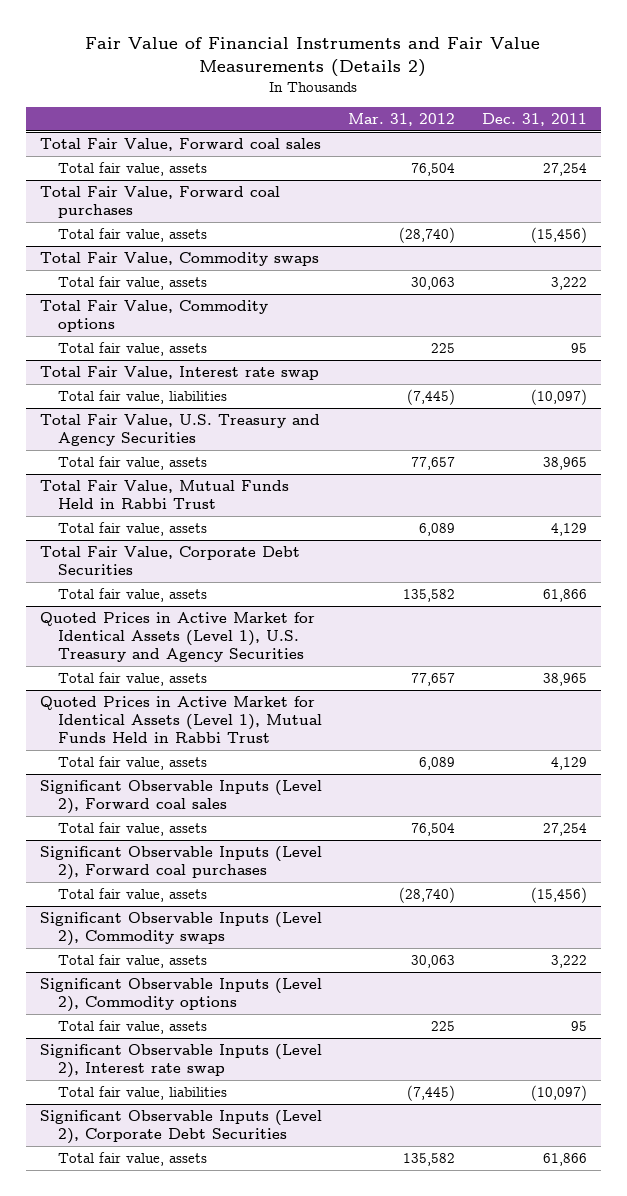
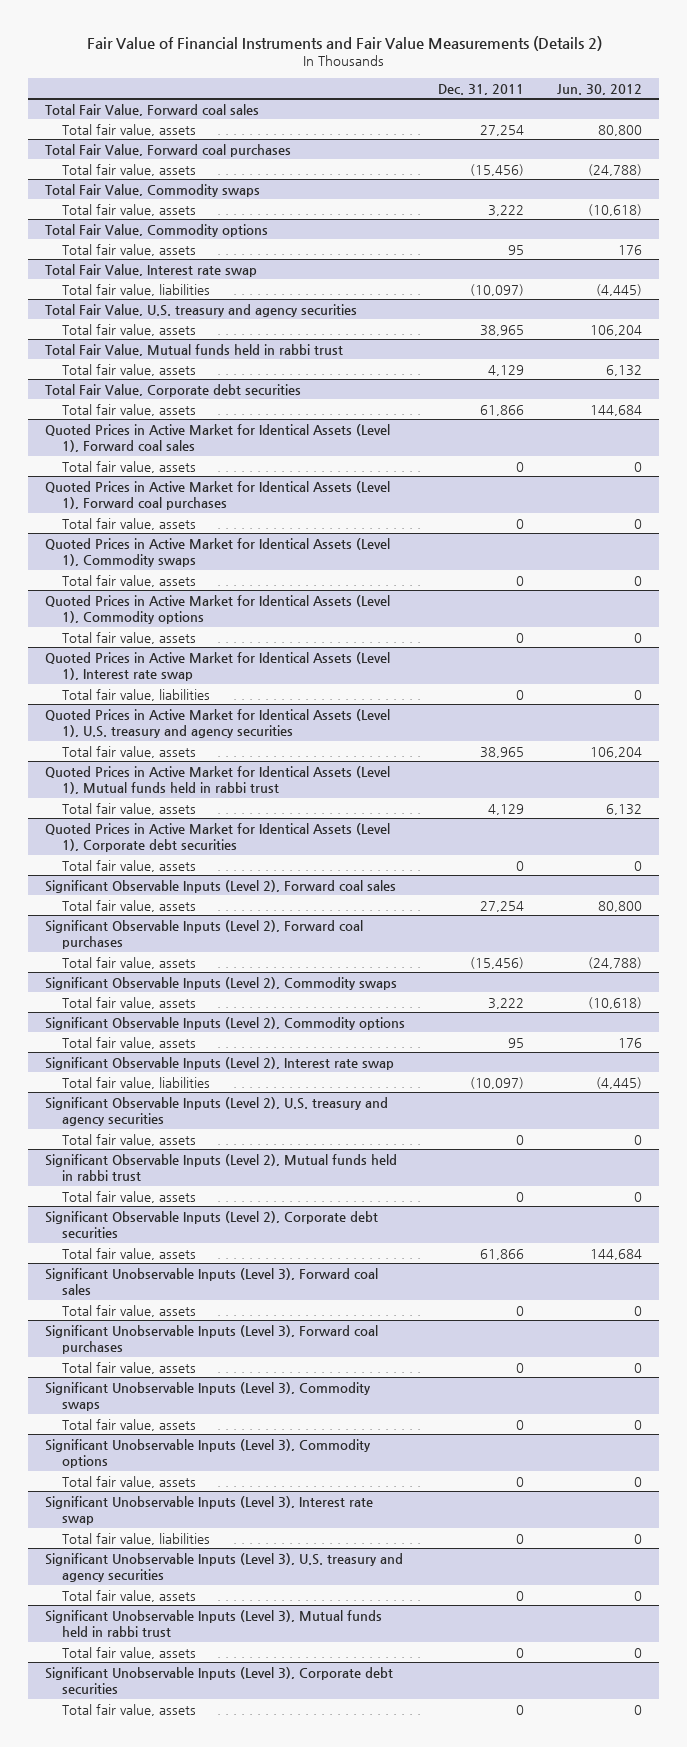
[348,112,456,126] Mar. 31, 2012 -> none
none -> [557,83,643,95] Jun. 30, 2012
[39,414,320,446] Total Fair Value, U.S. Treasury and Agency Securities -> [44,303,357,317] Total Fair Value, U.S. treasury and agency securities
[39,480,289,509] Total Fair Value, Mutual Funds Held in Rabbi Trust -> [44,343,343,356] Total Fair Value, Mutual funds held in rabbi trust
[39,546,300,575] Total Fair Value, Corporate Debt Securities -> [44,383,301,397] Total Fair Value, Corporate debt securities
none -> [44,423,390,453] Quoted Prices in Active Market for Identical Assets (Level 1), Forward coal sales
none -> [62,460,197,473] Total fair value, assets
none -> [44,480,390,511] Quoted Prices in Active Market for Identical Assets (Level 1), Forward coal purchases
none -> [62,517,197,530] Total fair value, assets
none -> [44,537,390,568] Quoted Prices in Active Market for Identical Assets (Level 1), Commodity swaps
none -> [62,574,197,587] Total fair value, assets
none -> [44,594,390,625] Quoted Prices in Active Market for Identical Assets (Level 1), Commodity options
none -> [62,631,197,644] Total fair value, assets
none -> [44,651,390,682] Quoted Prices in Active Market for Identical Assets (Level 1), Interest rate swap
none -> [62,688,211,701] Total fair value, liabilities
[39,612,315,662] Quoted Prices in Active Market for Identical Assets (Level 1), U.S. Treasury and Agency Securities -> [44,708,390,739] Quoted Prices in Active Market for Identical Assets (Level 1), U.S. treasury and agency securities
[39,696,322,743] Quoted Prices in Active Market for Identical Assets (Level 1), Mutual Funds Held in Rabbi Trust -> [44,765,390,795] Quoted Prices in Active Market for Identical Assets (Level 1), Mutual funds held in rabbi trust
none -> [44,822,390,853] Quoted Prices in Active Market for Identical Assets (Level 1), Corporate debt securities
none -> [62,859,197,872] Total fair value, assets
none -> [44,1096,388,1127] Significant Observable Inputs (Level 2), U.S. treasury and agency securities
none -> [62,1133,197,1146] Total fair value, assets
none -> [44,1153,397,1182] Significant Observable Inputs (Level 2), Mutual funds held in rabbi trust
none -> [62,1190,197,1203] Total fair value, assets
[39,1110,322,1144] Significant Observable Inputs (Level 2), Corporate Debt Securities -> [44,1210,378,1239] Significant Observable Inputs (Level 2), Corporate debt securities
none -> [44,1267,378,1296] Significant Unobservable Inputs (Level 3), Forward coal sales
none -> [62,1304,197,1317] Total fair value, assets
none -> [44,1324,378,1355] Significant Unobservable Inputs (Level 3), Forward coal purchases
none -> [62,1361,197,1374] Total fair value, assets
none -> [44,1381,371,1412] Significant Unobservable Inputs (Level 3), Commodity swaps
none -> [62,1418,197,1431] Total fair value, assets
none -> [44,1438,371,1469] Significant Unobservable Inputs (Level 3), Commodity options
none -> [62,1475,197,1488] Total fair value, assets
none -> [44,1495,373,1526] Significant Unobservable Inputs (Level 3), Interest rate swap
none -> [62,1532,211,1545] Total fair value, liabilities
none -> [44,1552,403,1583] Significant Unobservable Inputs (Level 3), U.S. treasury and agency securities
none -> [62,1589,197,1602] Total fair value, assets
none -> [44,1609,382,1638] Significant Unobservable Inputs (Level 3), Mutual funds held in rabbi trust
none -> [62,1646,197,1659] Total fair value, assets
none -> [44,1666,393,1695] Significant Unobservable Inputs (Level 3), Corporate debt securities
none -> [62,1703,197,1716] Total fair value, assets

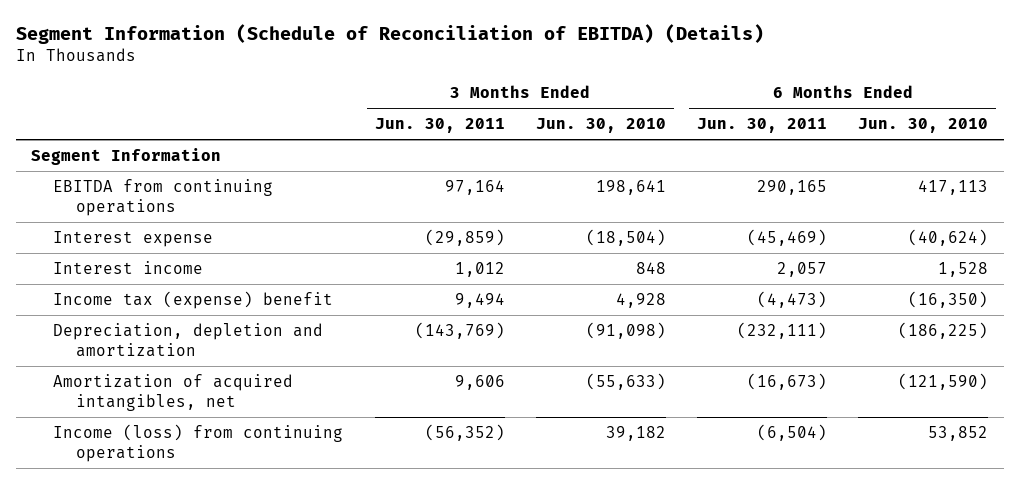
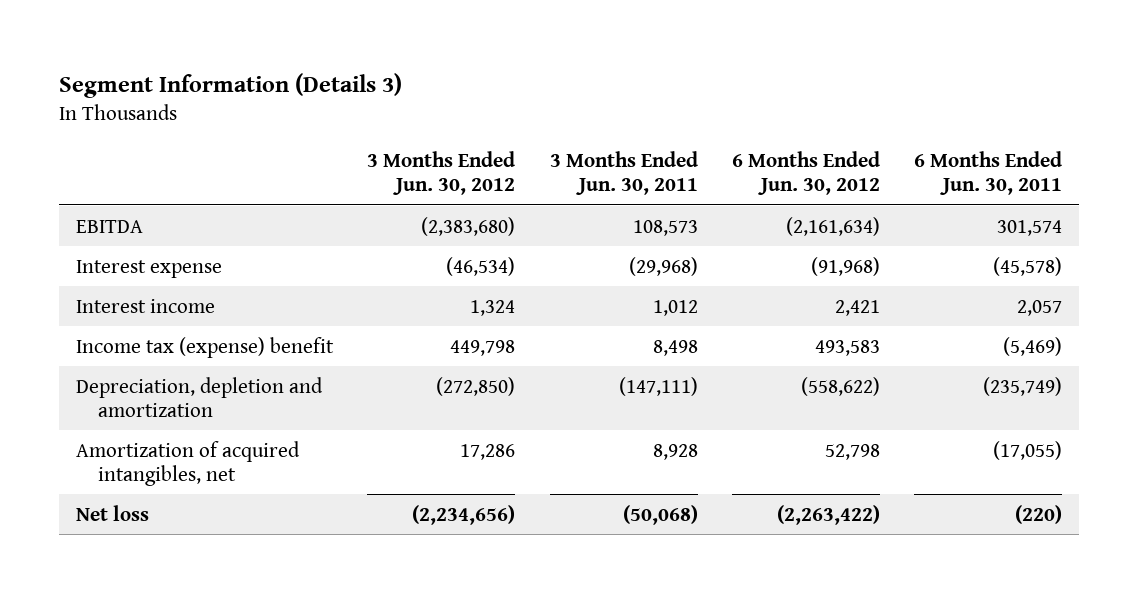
[15,24,764,45] Segment Information (Schedule of Reconciliation of EBITDA) (Details) -> [59,72,403,98] Segment Information (Details 3)
[535,118,666,134] Jun. 30, 2010 -> none
[858,118,989,134] Jun. 30, 2010 -> none
none -> [367,150,516,196] 3 Months Ended Jun. 30, 2012
none -> [731,150,880,196] 6 Months Ended Jun. 30, 2012
[31,148,222,166] Segment Information -> none
[53,179,274,217] EBITDA from continuing operations -> [76,219,144,233] EBITDA
[444,180,505,196] 97,164 -> [632,219,698,236] 108,573
[756,180,827,196] 290,165 -> [996,219,1062,236] 301,574
[424,229,505,247] (29,859) -> [628,256,698,276] (29,968)
[746,229,827,247] (45,469) -> [992,256,1062,276] (45,578)
[53,424,344,463] Income (loss) from continuing operations -> none
[454,293,505,309] 9,494 -> [652,339,698,356] 8,498
[756,291,827,309] (4,473) -> [1002,336,1062,356] (5,469)
[414,322,505,340] (143,769) -> [618,376,698,396] (147,111)
[736,322,827,340] (232,111) -> [982,376,1062,396] (235,749)
[454,375,505,391] 9,606 -> [652,443,698,460] 8,928
[746,373,827,391] (16,673) -> [992,440,1062,460] (17,055)
none -> [76,504,150,521] Net loss

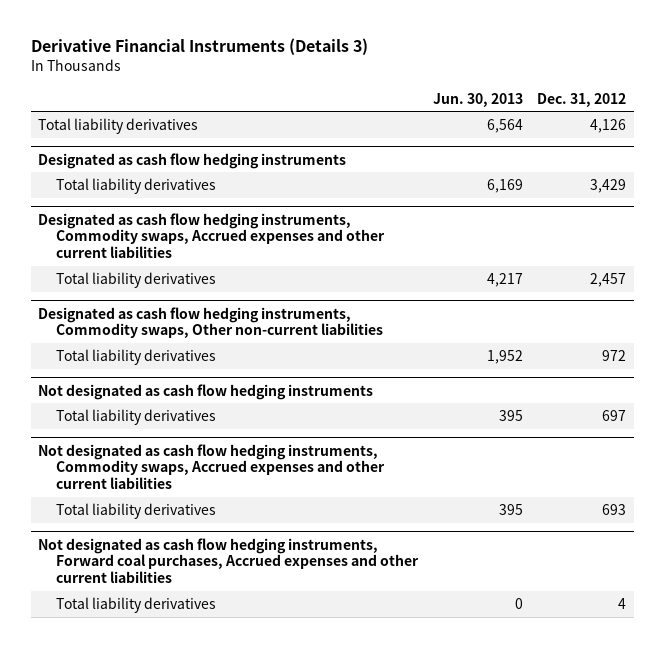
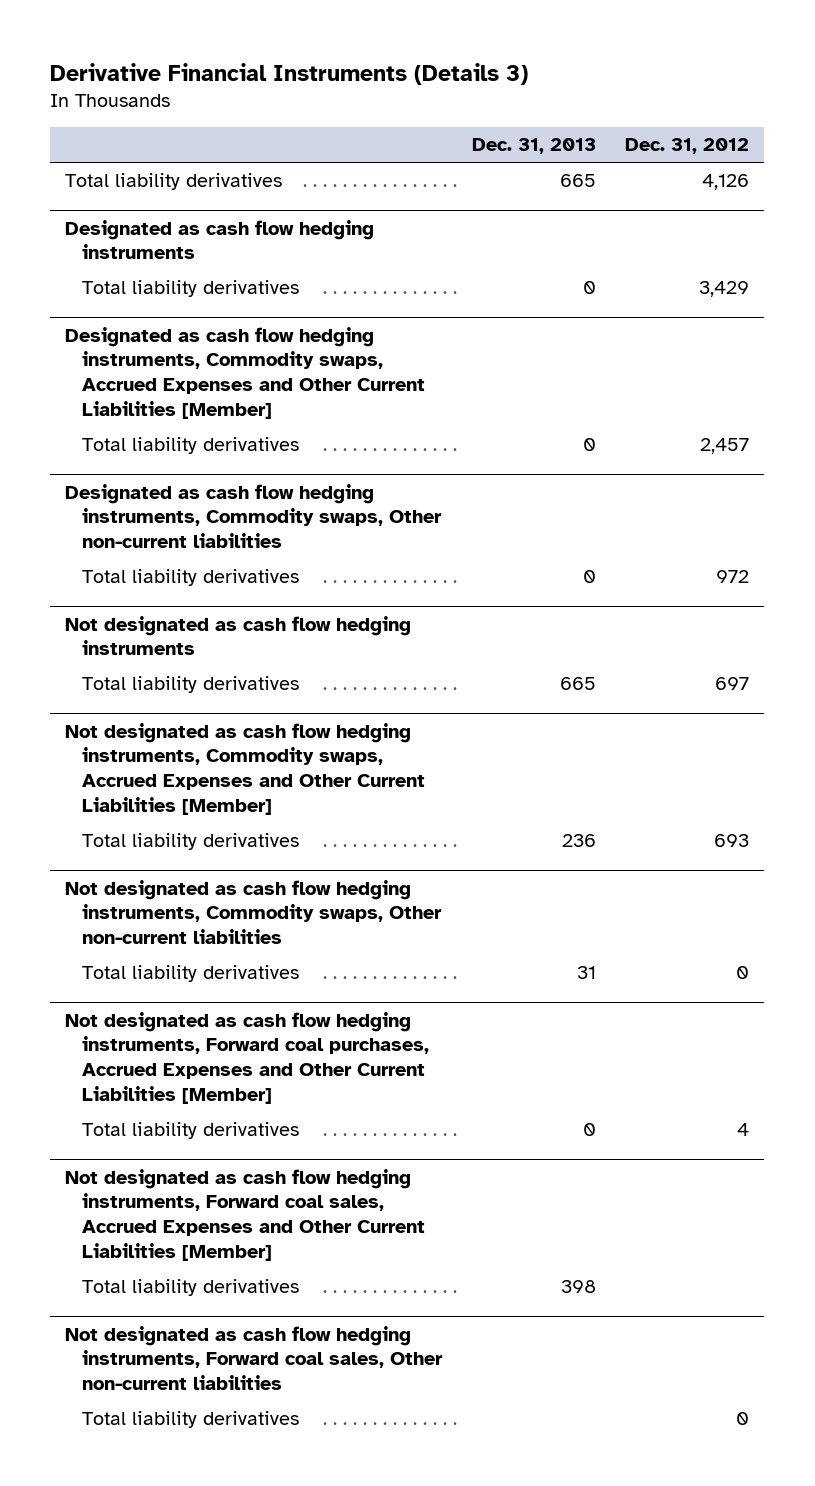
[432,92,523,107] Jun. 30, 2013 -> none
none -> [471,138,596,155] Dec. 31, 2013
[38,212,386,258] Designated as cash flow hedging instruments, Commodity swaps, Accrued expenses and other current liabilities -> [65,326,426,419] Designated as cash flow hedging instruments, Commodity swaps, Accrued Expenses and Other Current Liabilities [Member]
[38,443,386,489] Not designated as cash flow hedging instruments, Commodity swaps, Accrued expenses and other current liabilities -> [65,722,426,815] Not designated as cash flow hedging instruments, Commodity swaps, Accrued Expenses and Other Current Liabilities [Member]
none -> [65,879,443,944] Not designated as cash flow hedging instruments, Commodity swaps, Other non-current liabilities
none -> [82,965,300,983] Total liability derivatives
[38,537,420,583] Not designated as cash flow hedging instruments, Forward coal purchases, Accrued expenses and other current liabilities -> [65,1011,430,1104] Not designated as cash flow hedging instruments, Forward coal purchases, Accrued Expenses and Other Current Liabilities [Member]
none -> [65,1168,426,1261] Not designated as cash flow hedging instruments, Forward coal sales, Accrued Expenses and Other Current Liabilities [Member]
none -> [82,1279,300,1297] Total liability derivatives
none -> [65,1325,444,1390] Not designated as cash flow hedging instruments, Forward coal sales, Other non-current liabilities
none -> [82,1411,300,1429] Total liability derivatives

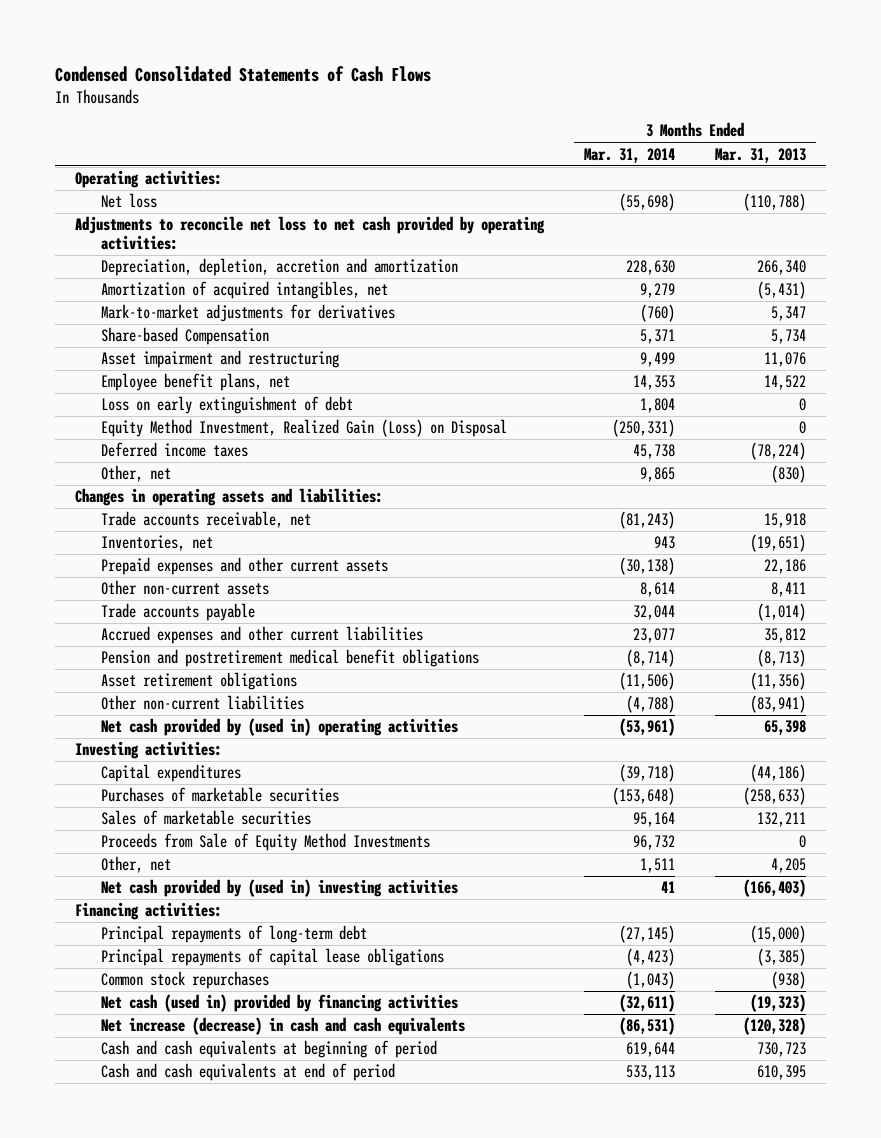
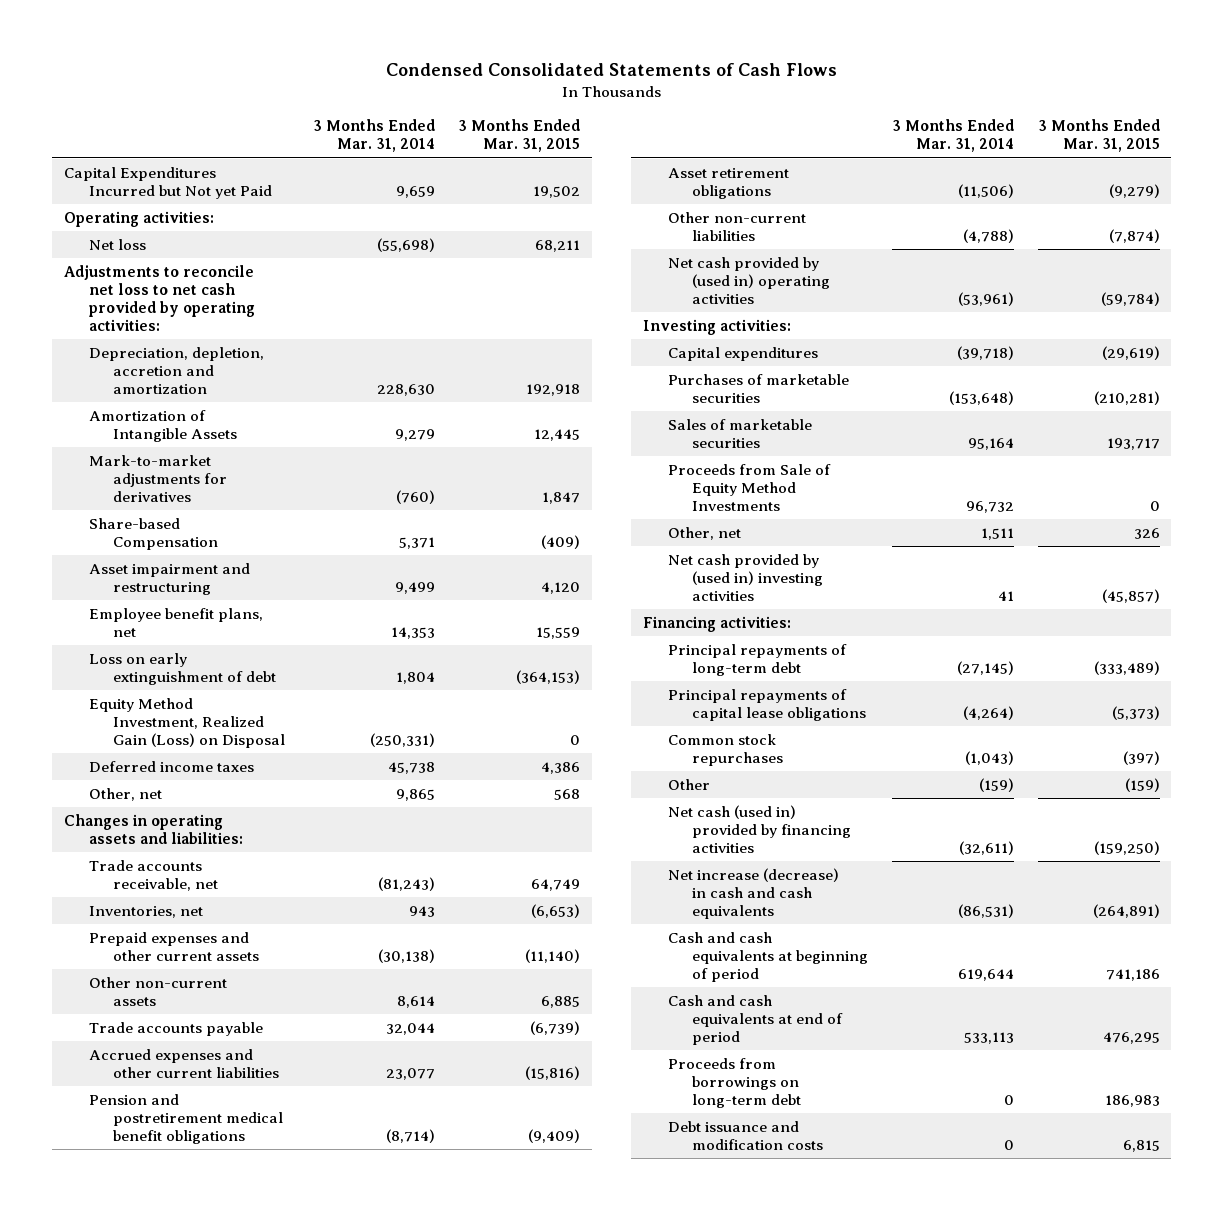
[715,147,807,163] Mar. 31, 2013 -> none
none -> [458,119,581,153] 3 Months Ended Mar. 31, 2015
none -> [63,167,272,200] Capital Expenditures Incurred but Not yet Paid
[100,281,388,300] Amortization of acquired intangibles, net -> [88,410,238,443] Amortization of Intangible Assets
[626,948,676,967] (4,423) -> [963,706,1015,721] (4,264)
none -> [667,779,710,791] Other
none -> [667,1058,802,1109] Proceeds from borrowings on long-term debt
none -> [667,1121,824,1151] Debt issuance and modification costs

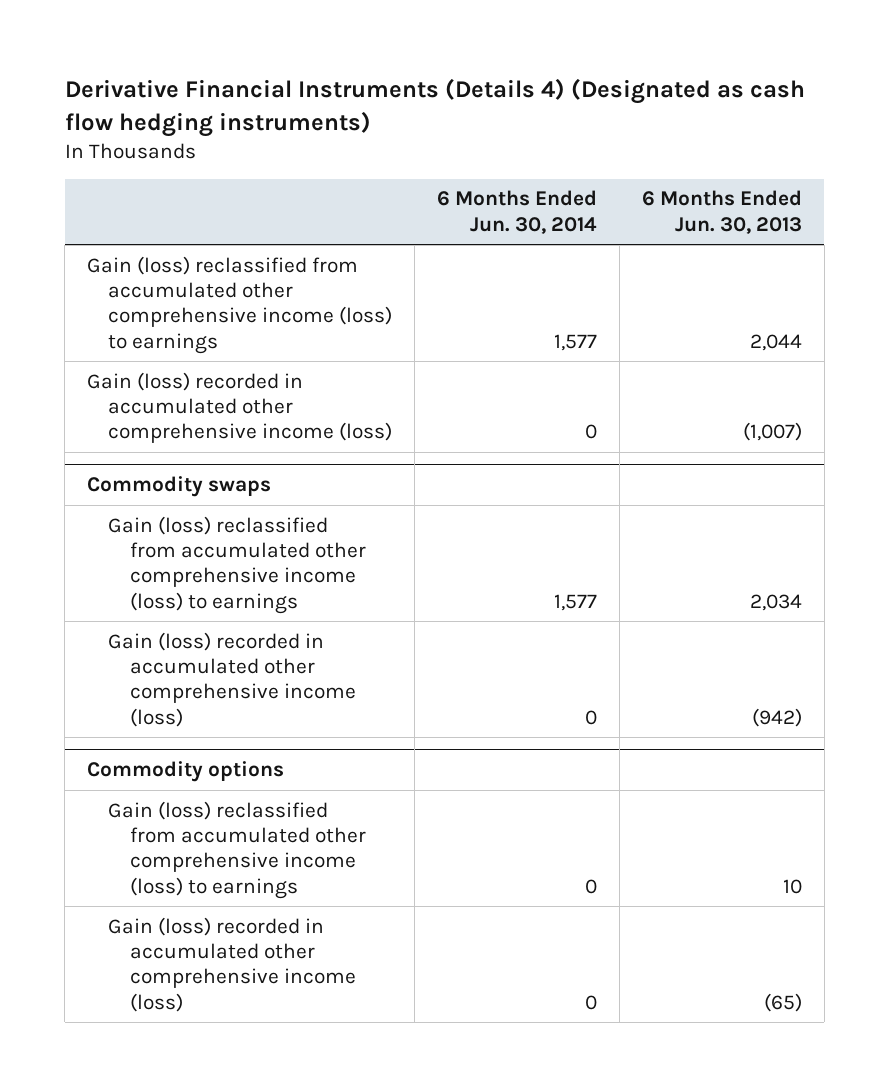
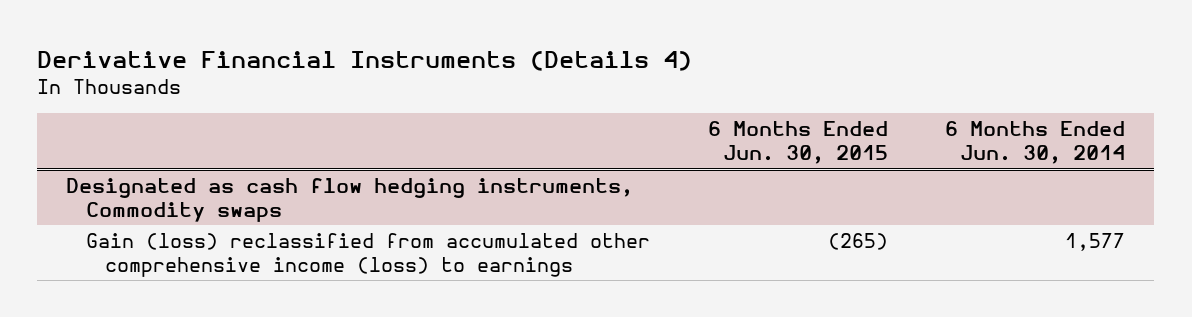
[64,78,805,137] Derivative Financial Instruments (Details 4) (Designated as cash flow hedging instruments) -> [37,50,693,71] Derivative Financial Instruments (Details 4)
[641,190,802,234] 6 Months Ended Jun. 30, 2013 -> none
none -> [707,121,888,165] 6 Months Ended Jun. 30, 2015
[86,255,393,354] Gain (loss) reclassified from accumulated other comprehensive income (loss) to earnings -> none
[86,371,393,444] Gain (loss) recorded in accumulated other comprehensive income (loss) -> none
[86,476,271,498] Commodity swaps -> none
none -> [66,178,634,222] Designated as cash flow hedging instruments, Commodity swaps
[108,631,356,727] Gain (loss) recorded in accumulated other comprehensive income (loss) -> none
[86,761,284,783] Commodity options -> none
[108,800,366,899] Gain (loss) reclassified from accumulated other comprehensive income (loss) to earnings -> none
[108,916,356,1012] Gain (loss) recorded in accumulated other comprehensive income (loss) -> none

